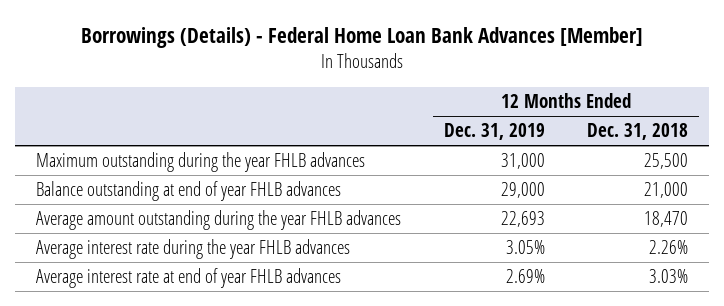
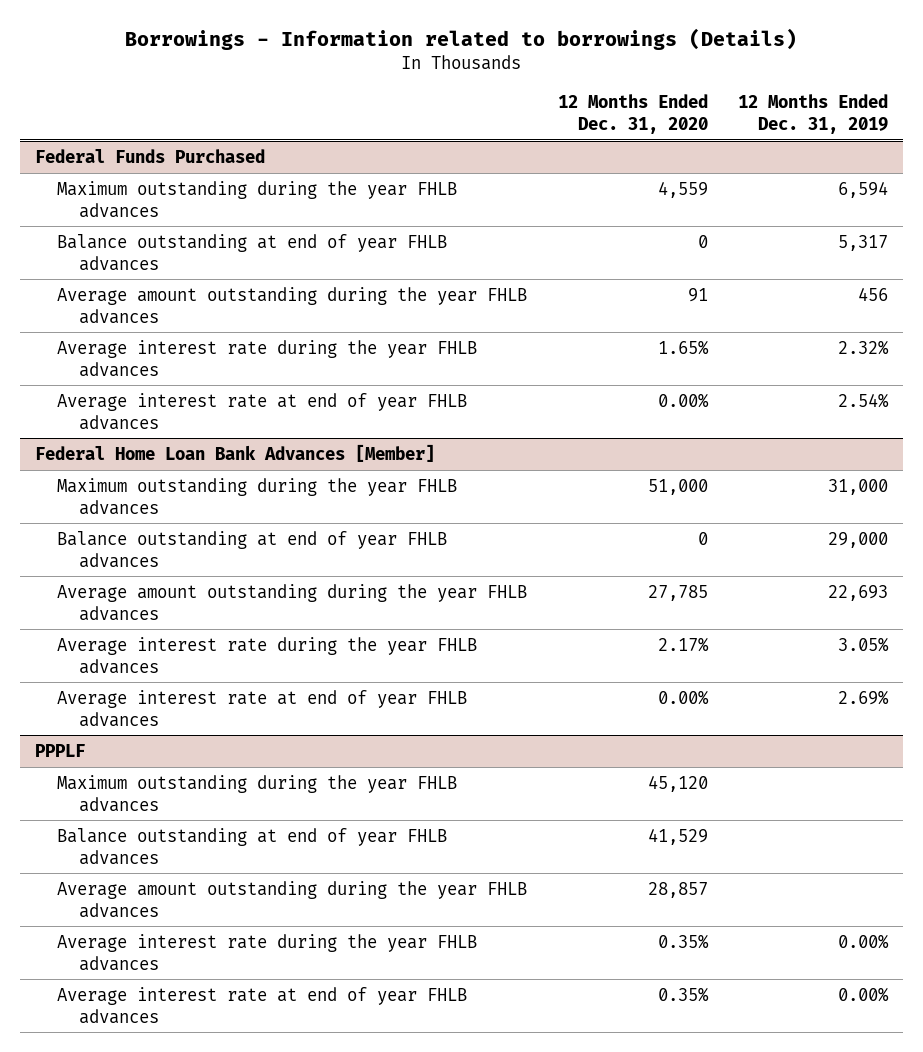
[81,27,644,49] Borrowings (Details) - Federal Home Loan Bank Advances [Member] -> [125,28,798,51] Borrowings - Information related to borrowings (Details)
[587,123,689,141] Dec. 31, 2018 -> none
none -> [557,94,708,134] 12 Months Ended Dec. 31, 2020
none -> [34,148,265,163] Federal Funds Purchased
none -> [56,180,457,218] Maximum outstanding during the year FHLB advances
none -> [56,233,447,271] Balance outstanding at end of year FHLB advances
none -> [56,286,527,324] Average amount outstanding during the year FHLB advances
none -> [56,339,477,377] Average interest rate during the year FHLB advances
none -> [56,392,467,430] Average interest rate at end of year FHLB advances
none -> [34,443,435,462] Federal Home Loan Bank Advances [Member]
none -> [34,743,85,757] PPPLF
none -> [56,774,457,812] Maximum outstanding during the year FHLB advances
none -> [56,827,447,865] Balance outstanding at end of year FHLB advances
none -> [56,880,527,918] Average amount outstanding during the year FHLB advances
none -> [56,933,477,971] Average interest rate during the year FHLB advances
none -> [56,986,467,1024] Average interest rate at end of year FHLB advances

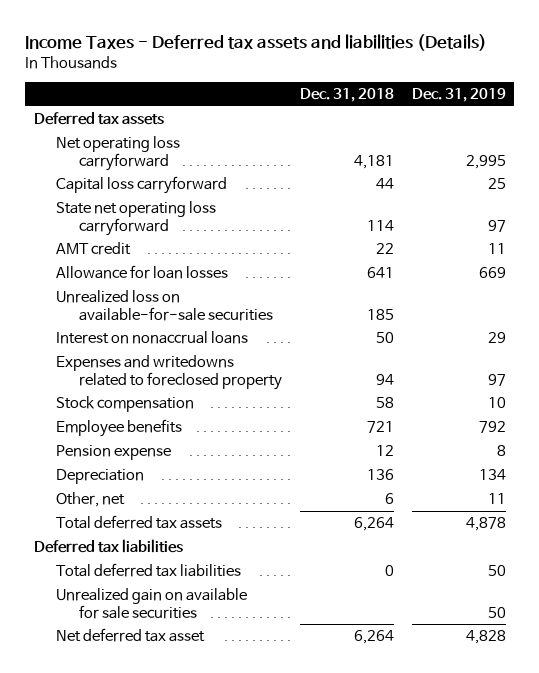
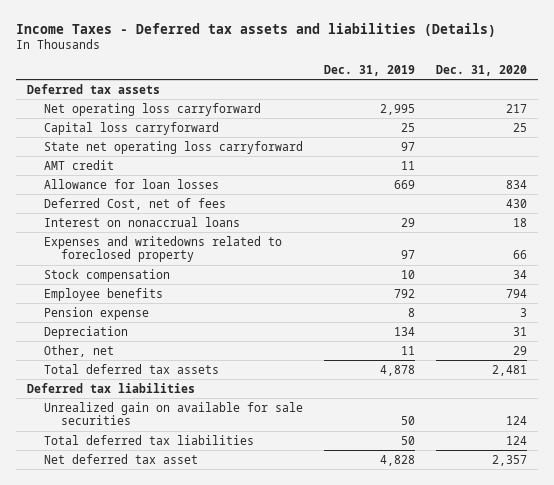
[299,88,394,103] Dec. 31, 2018 -> none
none -> [436,64,528,76] Dec. 31, 2020
[56,290,274,321] Unrealized loss on available-for-sale securities -> none
none -> [43,197,226,210] Deferred Cost, net of fees
[56,563,242,578] Total deferred tax liabilities -> [43,434,254,445] Total deferred tax liabilities

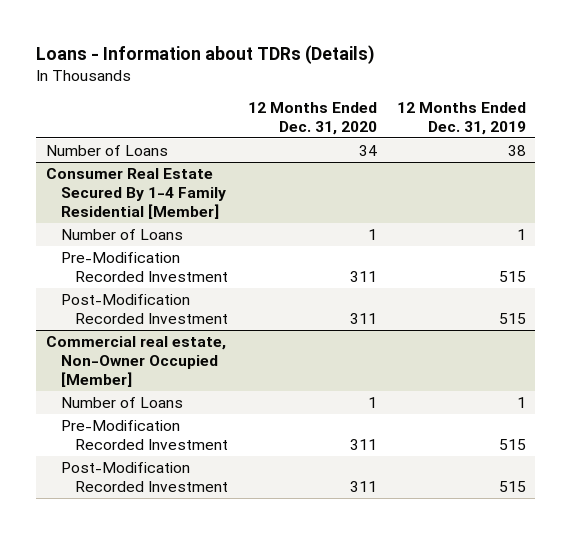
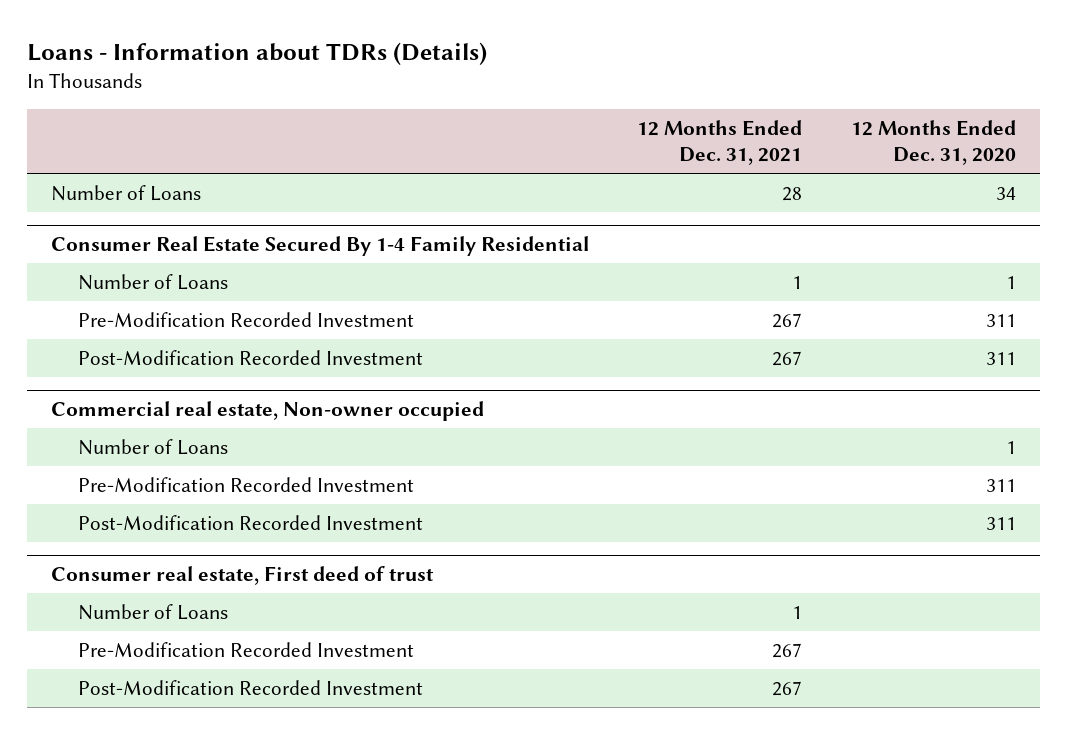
[396,101,526,135] 12 Months Ended Dec. 31, 2019 -> none
none -> [637,120,803,166] 12 Months Ended Dec. 31, 2021
[45,167,226,219] Consumer Real Estate Secured By 1-4 Family Residential [Member] -> [51,235,590,256] Consumer Real Estate Secured By 1-4 Family Residential
[45,335,226,387] Commercial real estate, Non-Owner Occupied [Member] -> [51,400,485,421] Commercial real estate, Non-owner occupied
none -> [51,565,435,585] Consumer real estate, First deed of trust
none -> [78,603,229,620] Number of Loans
none -> [78,641,415,657] Pre-Modification Recorded Investment
none -> [78,679,424,695] Post-Modification Recorded Investment

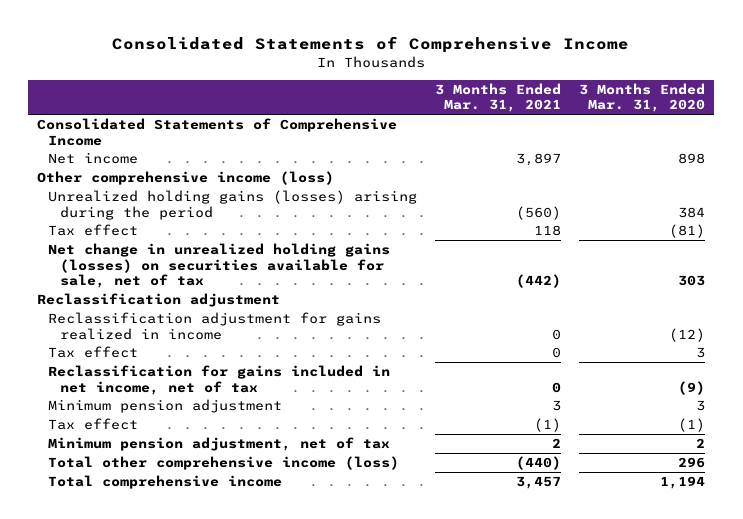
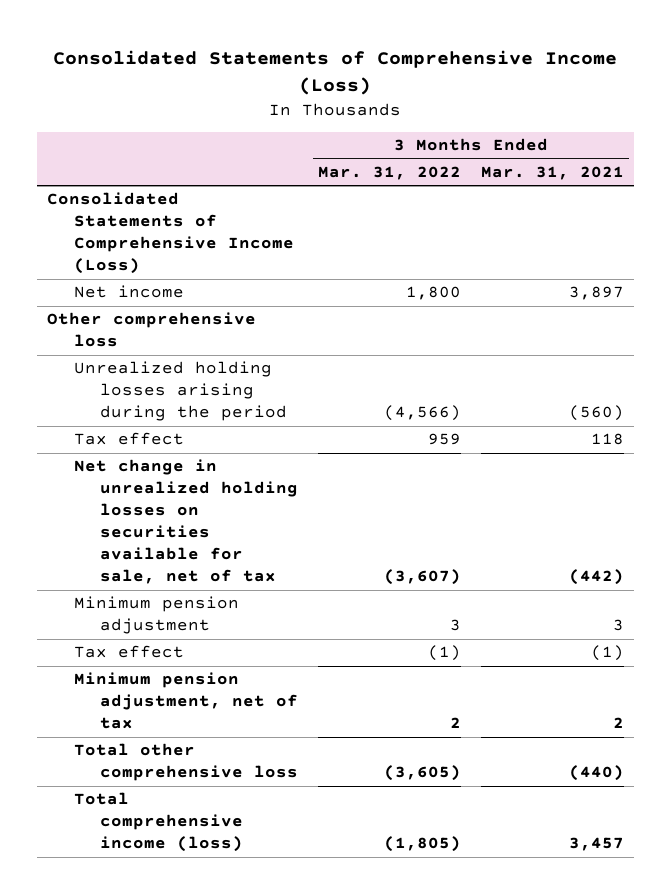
[112,35,630,53] Consolidated Statements of Comprehensive Income -> [53,50,618,96] Consolidated Statements of Comprehensive Income (Loss)
[579,82,706,113] 3 Months Ended Mar. 31, 2020 -> none
none -> [318,166,462,181] Mar. 31, 2022
[37,118,398,146] Consolidated Statements of Comprehensive Income -> [47,192,294,275] Consolidated Statements of Comprehensive Income (Loss)
[37,171,335,186] Other comprehensive income (loss) -> [47,312,257,348] Other comprehensive loss
[48,190,418,220] Unrealized holding gains (losses) arising during the period -> [73,361,288,422] Unrealized holding losses arising during the period
[37,293,281,308] Reclassification adjustment -> none
[48,312,382,340] Reclassification adjustment for gains realized in income -> none
[48,346,139,359] Tax effect -> none
[48,365,391,395] Reclassification for gains included in net income, net of tax -> none
[48,243,391,289] Net change in unrealized holding gains (losses) on securities available for sale, net of tax -> [73,459,299,585] Net change in unrealized holding losses on securities available for sale, net of tax
[48,456,400,471] Total other comprehensive income (loss) -> [73,743,299,782] Total other comprehensive loss
[48,475,283,490] Total comprehensive income -> [73,792,244,853] Total comprehensive income (loss)

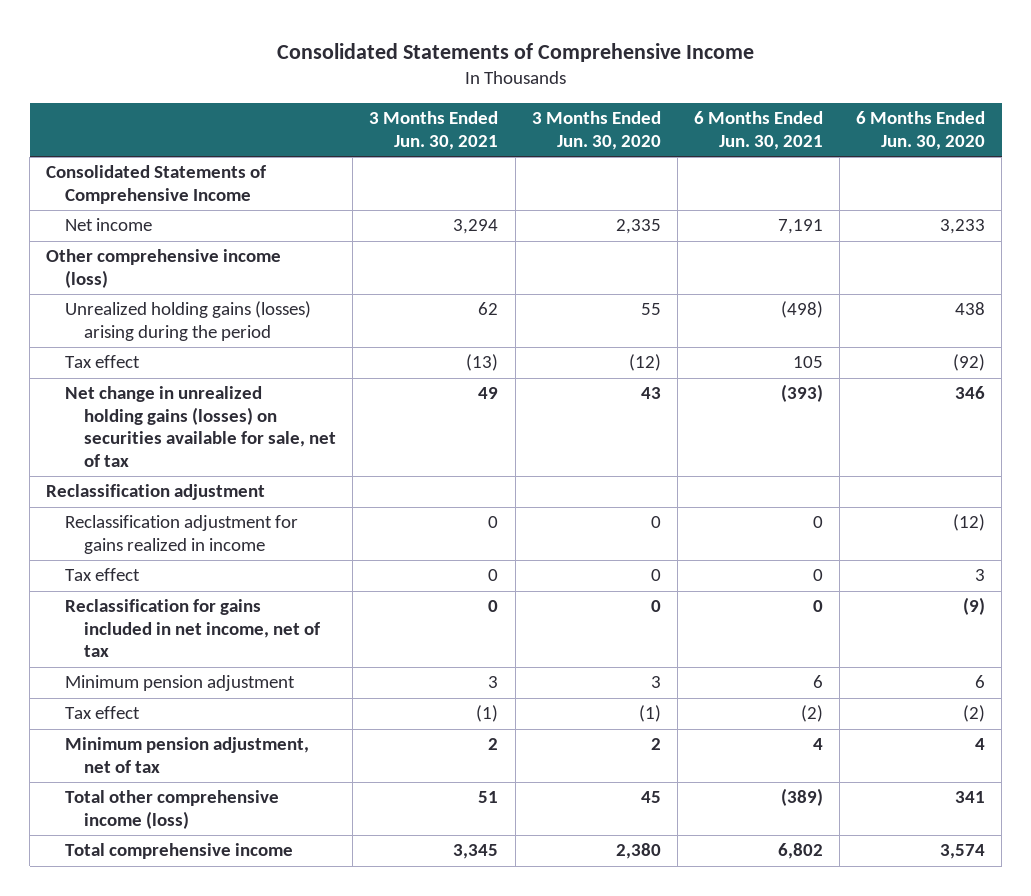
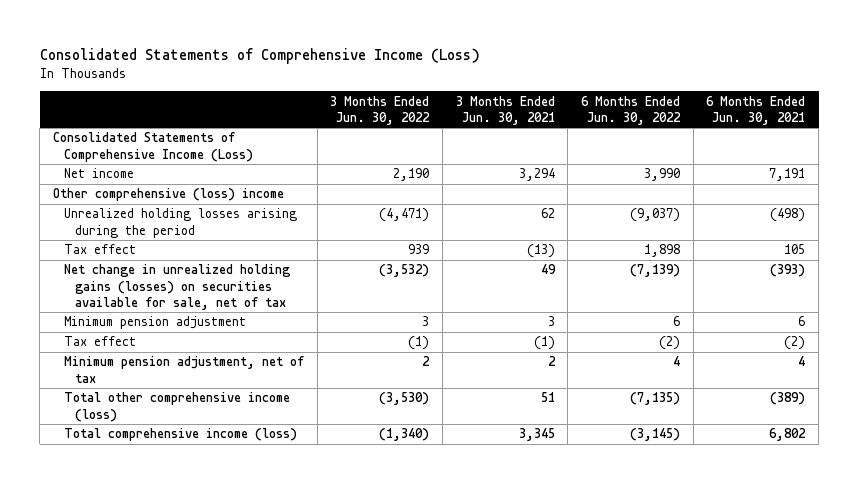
[276,42,754,62] Consolidated Statements of Comprehensive Income -> [39,48,480,65] Consolidated Statements of Comprehensive Income (Loss)
[531,111,661,150] 3 Months Ended Jun. 30, 2020 -> none
[856,111,986,150] 6 Months Ended Jun. 30, 2020 -> none
none -> [330,95,431,125] 3 Months Ended Jun. 30, 2022
none -> [581,95,682,125] 6 Months Ended Jun. 30, 2022
[46,165,267,204] Consolidated Statements of Comprehensive Income -> [53,132,253,162] Consolidated Statements of Comprehensive Income (Loss)
[46,249,282,288] Other comprehensive income (loss) -> [53,188,285,202] Other comprehensive (loss) income
[65,301,312,341] Unrealized holding gains (losses) arising during the period -> [63,208,297,238] Unrealized holding losses arising during the period
[46,484,266,501] Reclassification adjustment -> none
[65,515,299,554] Reclassification adjustment for gains realized in income -> none
[65,568,141,582] Tax effect -> none
[65,599,321,658] Reclassification for gains included in net income, net of tax -> none
[65,843,294,860] Total comprehensive income -> [63,428,297,442] Total comprehensive income (loss)

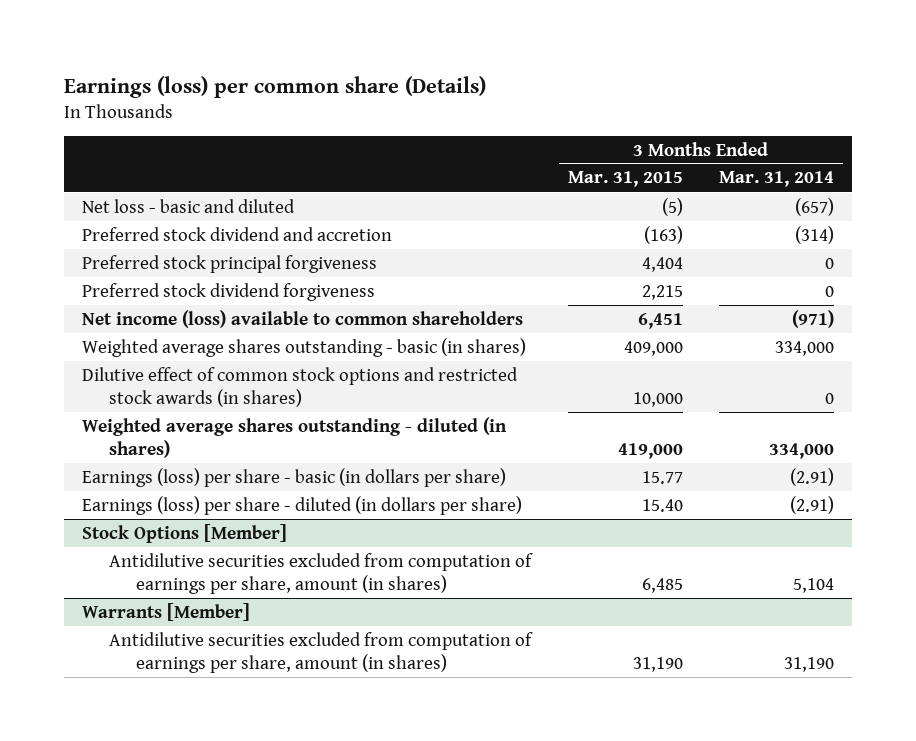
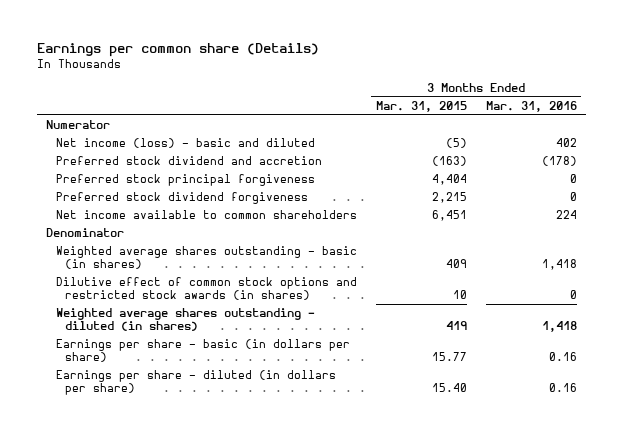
[64,75,487,98] Earnings (loss) per common share (Details) -> [36,43,319,58] Earnings per common share (Details)
[719,171,835,188] Mar. 31, 2014 -> none
none -> [485,100,577,112] Mar. 31, 2016
none -> [46,120,111,130] Numerator
[82,198,296,213] Net loss - basic and diluted -> [55,138,315,149] Net income (loss) - basic and diluted
[82,523,288,543] Stock Options [Member] -> none
[109,552,534,594] Antidilutive securities excluded from computation of earnings per share, amount (in shares) -> none
[82,602,251,621] Warrants [Member] -> none
[109,631,534,673] Antidilutive securities excluded from computation of earnings per share, amount (in shares) -> none
[82,309,524,328] Net income (loss) available to common shareholders -> [55,210,357,220] Net income available to common shareholders
none -> [46,228,125,238] Denominator
[623,340,683,356] 409,000 -> [445,259,467,269] 409
[632,391,683,407] 10,000 -> [452,290,467,300] 10
[617,442,683,459] 419,000 -> [445,321,467,331] 419
[82,467,507,487] Earnings (loss) per share - basic (in dollars per share) -> [55,339,350,363] Earnings per share - basic (in dollars per share)
[82,495,523,515] Earnings (loss) per share - diluted (in dollars per share) -> [55,370,336,396] Earnings per share - diluted (in dollars per share)

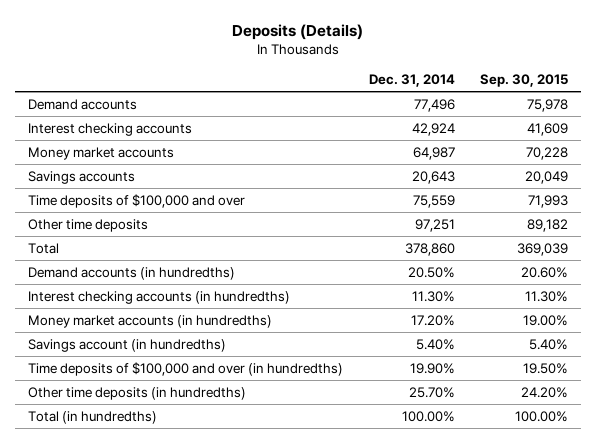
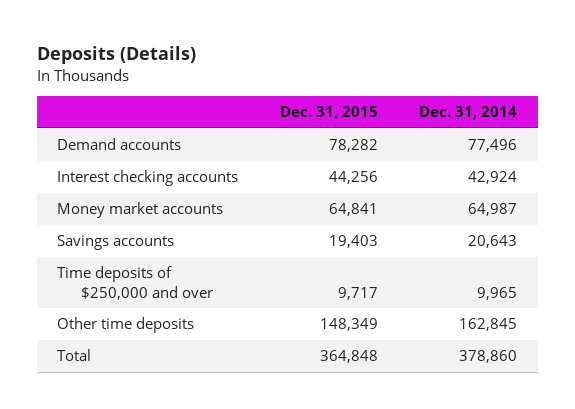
[480,74,569,88] Sep. 30, 2015 -> none
none -> [279,106,378,120] Dec. 31, 2015
[27,193,245,208] Time deposits of $100,000 and over -> [57,266,214,300] Time deposits of $250,000 and over
[412,194,455,208] 75,559 -> [477,286,518,300] 9,965
[414,218,455,232] 97,251 -> [459,318,518,332] 162,845
[27,266,235,280] Demand accounts (in hundredths) -> none
[27,290,290,304] Interest checking accounts (in hundredths) -> none
[27,314,272,328] Money market accounts (in hundredths) -> none
[27,338,226,352] Savings account (in hundredths) -> none
[27,361,343,376] Time deposits of $100,000 and over (in hundredths) -> none
[27,386,246,400] Other time deposits (in hundredths) -> none
[27,410,157,424] Total (in hundredths) -> none

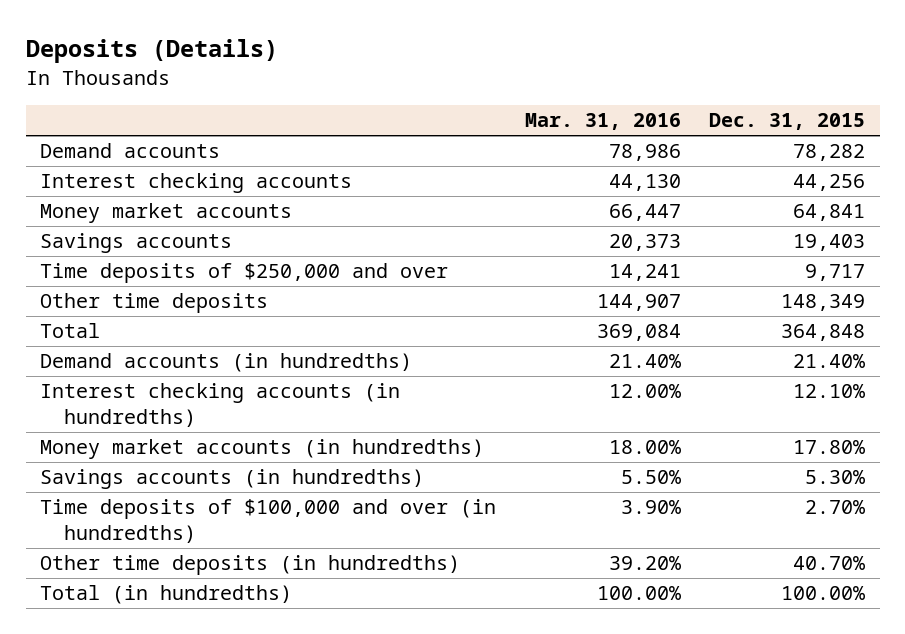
[419,106,518,120] Dec. 31, 2014 -> none
none -> [524,113,681,131] Mar. 31, 2016
none -> [40,353,413,373] Demand accounts (in hundredths)
none -> [40,383,401,427] Interest checking accounts (in hundredths)
none -> [40,439,485,460] Money market accounts (in hundredths)
none -> [40,469,425,490] Savings accounts (in hundredths)
none -> [40,499,497,543] Time deposits of $100,000 and over (in hundredths)
none -> [40,555,461,576] Other time deposits (in hundredths)
none -> [40,585,293,605] Total (in hundredths)

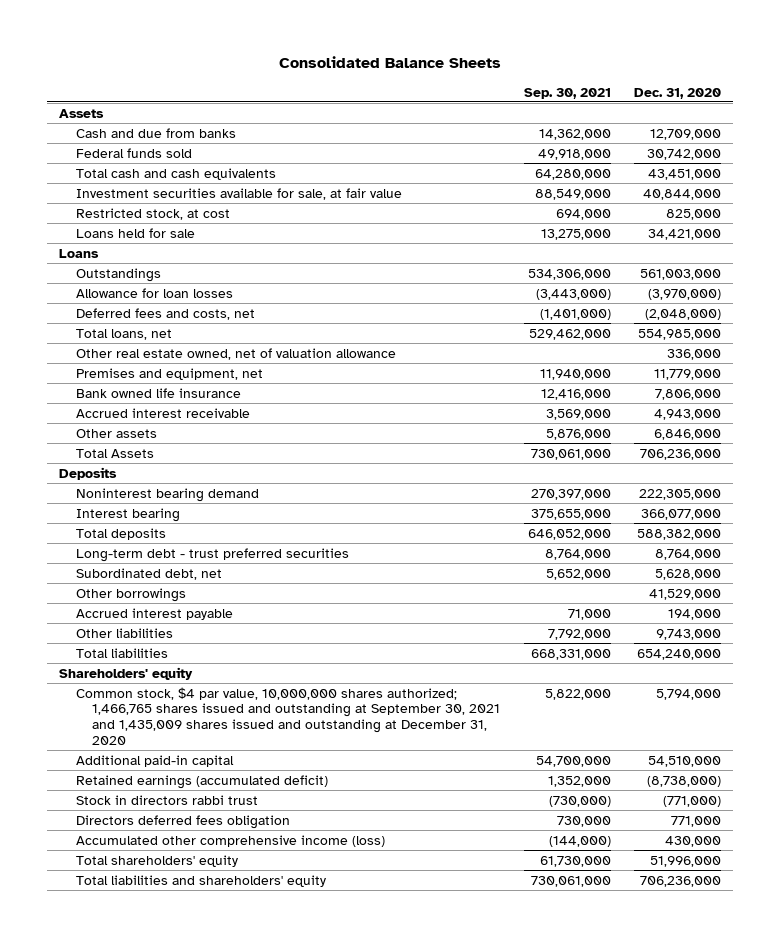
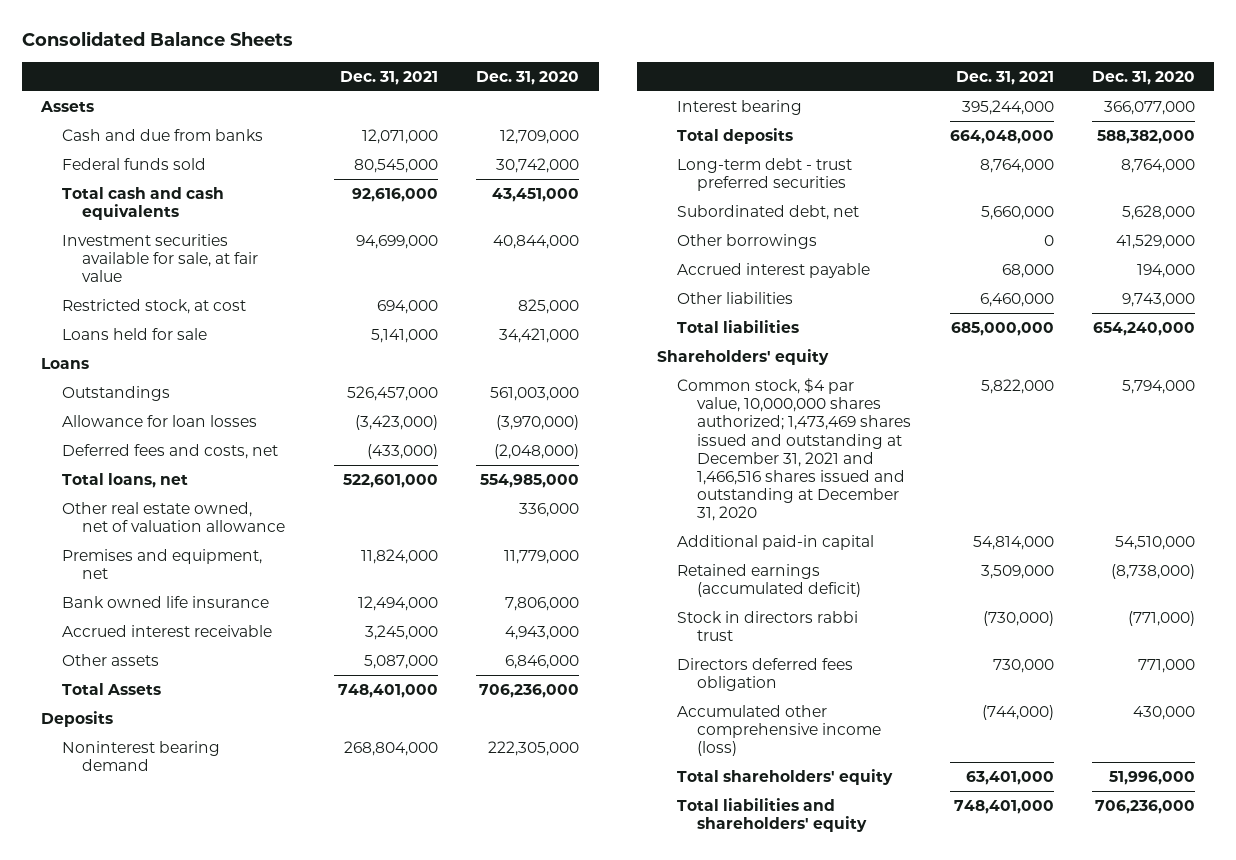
[523,87,611,99] Sep. 30, 2021 -> none
none -> [340,70,439,85] Dec. 31, 2021
[75,686,501,745] Common stock, $4 par value, 10,000,000 shares authorized; 1,466,765 shares issued and outstanding at September 30, 2021 and 1,435,009 shares issued and outstanding at December 31, 2020 -> [677,378,912,522] Common stock, $4 par value, 10,000,000 shares authorized; 1,473,469 shares issued and outstanding at December 31, 2021 and 1,466,516 shares issued and outstanding at December 31, 2020

